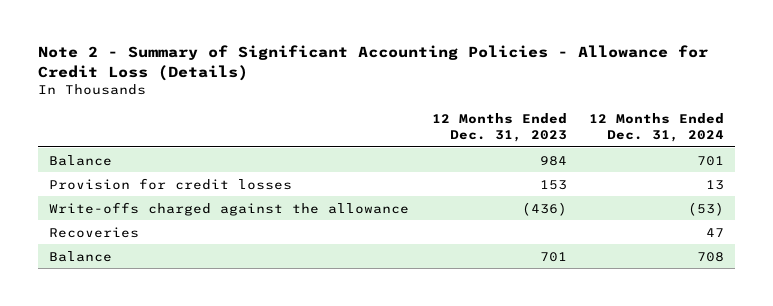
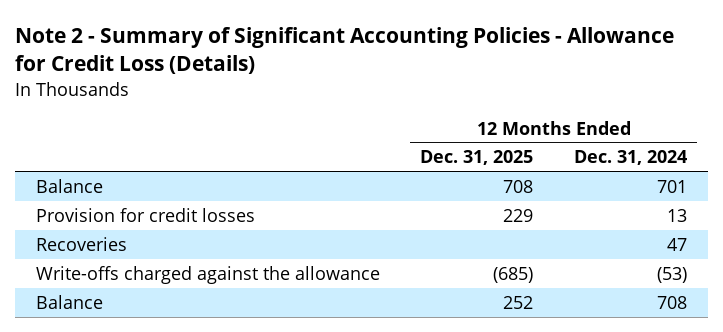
[431,113,567,142] 12 Months Ended Dec. 31, 2023 -> none
none -> [420,150,534,166] Dec. 31, 2025
[49,201,410,216] Write-offs charged against the allowance -> [35,265,380,284] Write-offs charged against the allowance

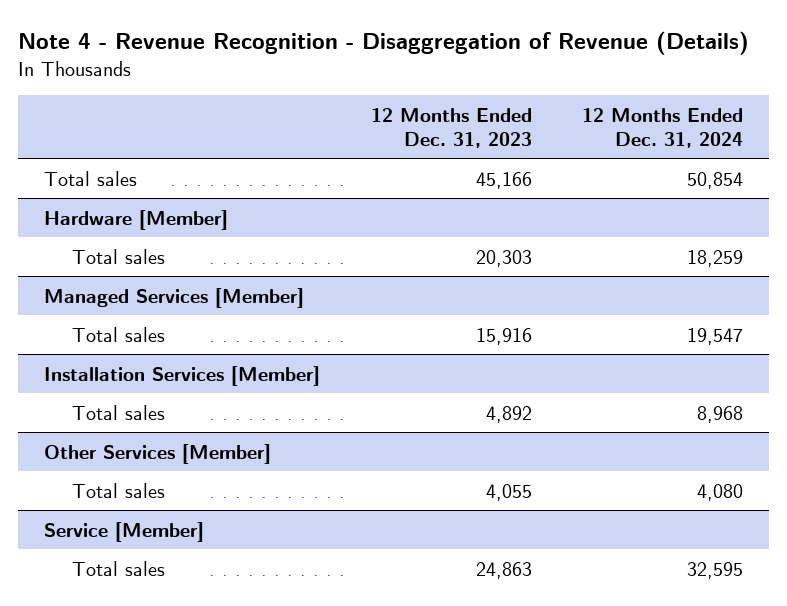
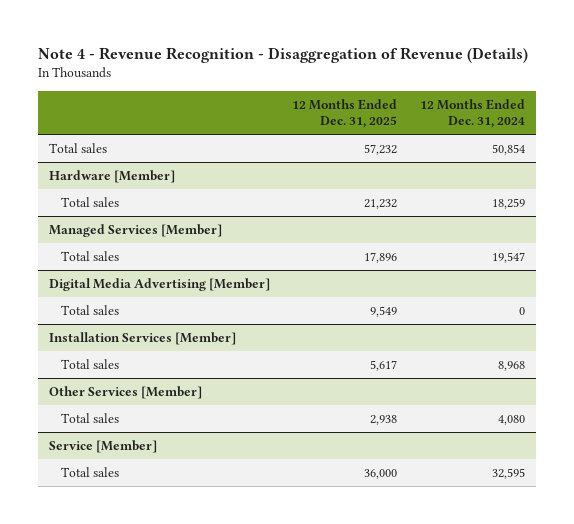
[370,107,532,148] 12 Months Ended Dec. 31, 2023 -> none
none -> [292,99,398,129] 12 Months Ended Dec. 31, 2025
none -> [48,277,270,291] Digital Media Advertising [Member]
none -> [60,304,119,315] Total sales

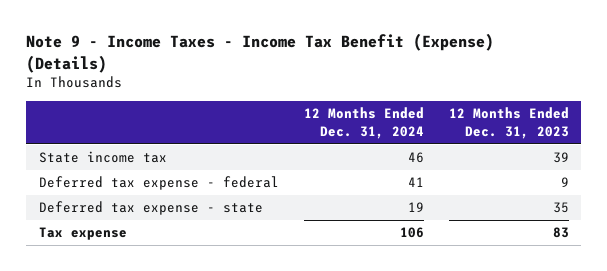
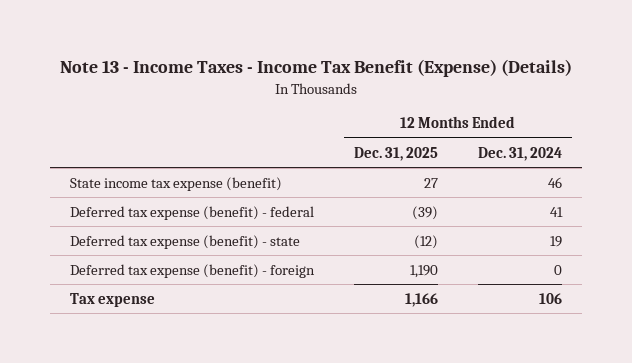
[25,33,494,73] Note 9 - Income Taxes - Income Tax Benefit (Expense) (Details) -> [59,59,572,78] Note 13 - Income Taxes - Income Tax Benefit (Expense) (Details)
[448,107,569,139] 12 Months Ended Dec. 31, 2023 -> none
none -> [353,146,438,161] Dec. 31, 2025
[38,151,167,164] State income tax -> [69,176,282,191] State income tax expense (benefit)
[38,176,279,191] Deferred tax expense - federal -> [69,205,314,220] Deferred tax expense (benefit) - federal
[38,201,263,216] Deferred tax expense - state -> [69,234,300,249] Deferred tax expense (benefit) - state
none -> [69,263,315,278] Deferred tax expense (benefit) - foreign

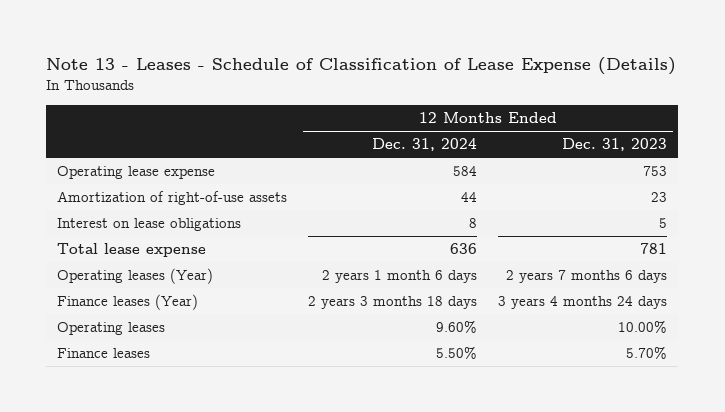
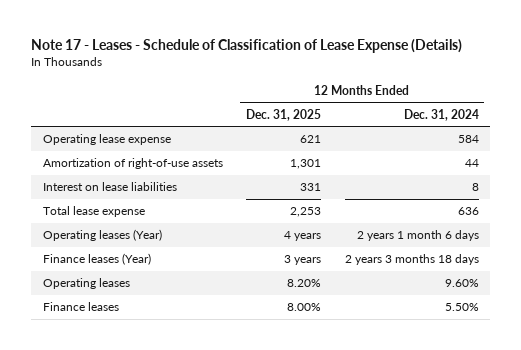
[46,56,677,75] Note 13 - Leases - Schedule of Classification of Lease Expense (Details) -> [31,38,463,53] Note 17 - Leases - Schedule of Classification of Lease Expense (Details)
[562,138,668,152] Dec. 31, 2023 -> none
none -> [246,108,322,121] Dec. 31, 2025
[57,218,242,232] Interest on lease obligations -> [42,182,177,192] Interest on lease liabilities

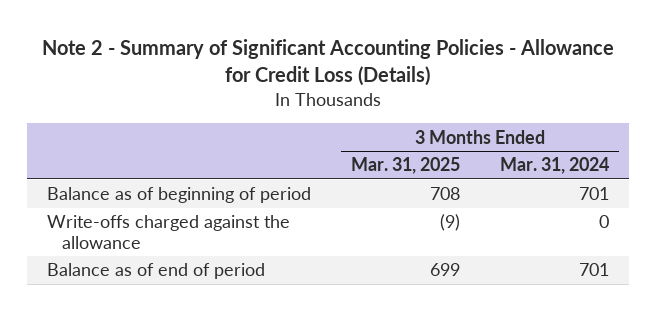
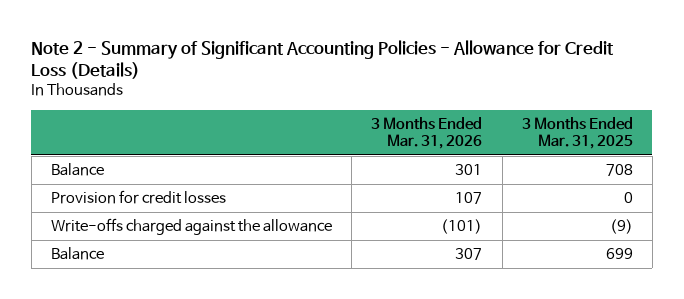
[499,157,609,175] Mar. 31, 2024 -> none
none -> [371,116,483,149] 3 Months Ended Mar. 31, 2026
[47,187,312,204] Balance as of beginning of period -> [51,163,105,177] Balance
none -> [51,190,227,205] Provision for credit losses
[47,263,266,280] Balance as of end of period -> [51,247,105,261] Balance

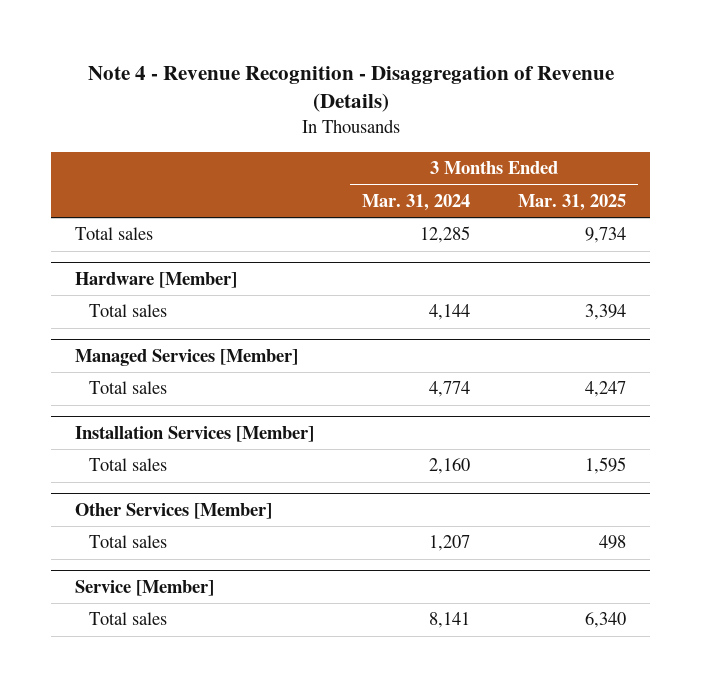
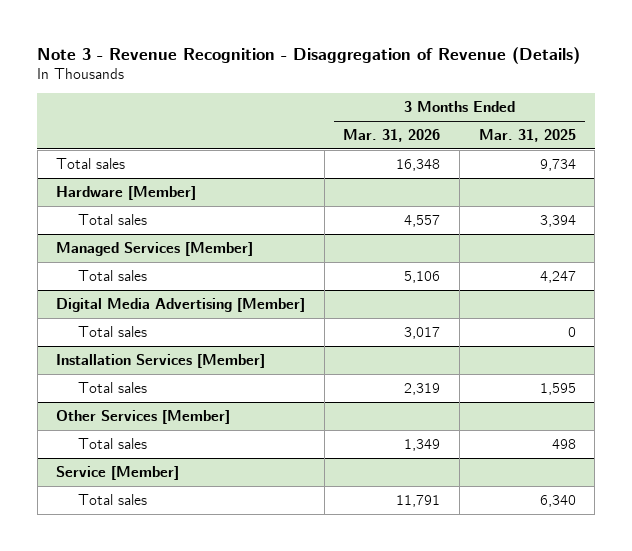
[87,65,614,113] Note 4 - Revenue Recognition - Disaggregation of Revenue (Details) -> [37,46,581,64] Note 3 - Revenue Recognition - Disaggregation of Revenue (Details)
[362,194,471,212] Mar. 31, 2024 -> none
none -> [343,128,441,142] Mar. 31, 2026
none -> [56,297,306,312] Digital Media Advertising [Member]
none -> [78,325,148,337] Total sales

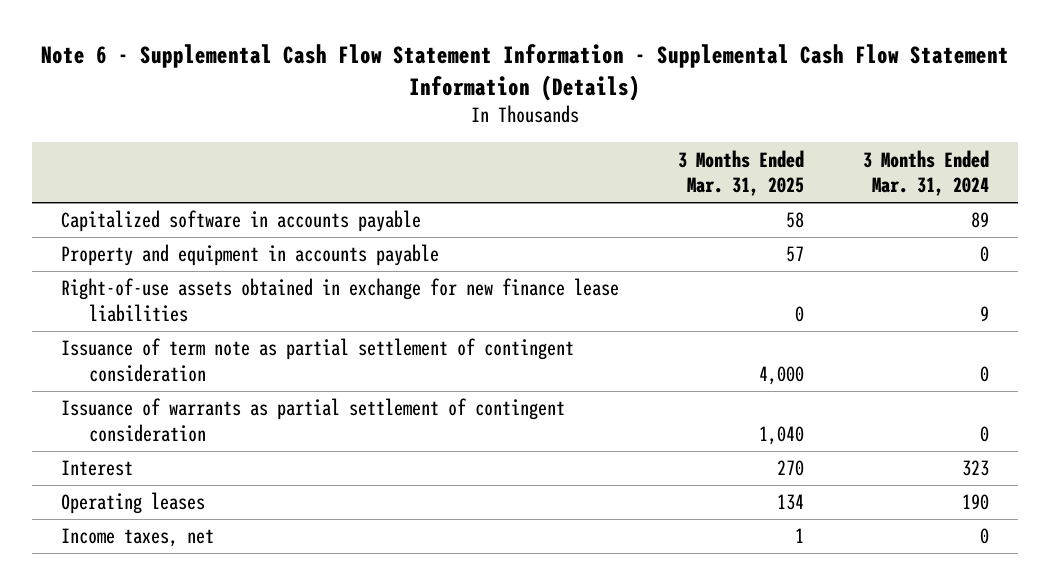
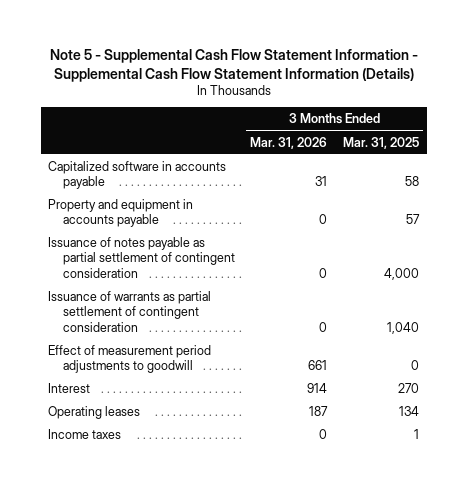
[41,44,1010,101] Note 6 - Supplemental Cash Flow Statement Information - Supplemental Cash Flow Statement Information (Details) -> [49,48,418,82] Note 5 - Supplemental Cash Flow Statement Information - Supplemental Cash Flow Statement Information (Details)
[862,149,989,197] 3 Months Ended Mar. 31, 2024 -> none
none -> [250,136,328,149] Mar. 31, 2026
[61,278,620,322] Right-of-use assets obtained in exchange for new finance lease liabilities -> none
[61,338,575,382] Issuance of term note as partial settlement of contingent consideration -> [48,237,235,278] Issuance of notes payable as partial settlement of contingent consideration
none -> [48,345,212,374] Effect of measurement period adjustments to goodwill
[61,528,215,548] Income taxes, net -> [48,429,122,440] Income taxes

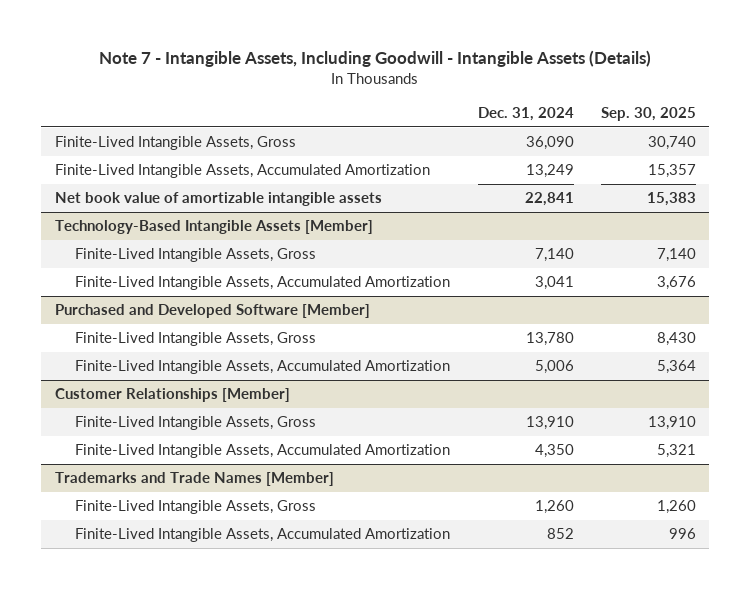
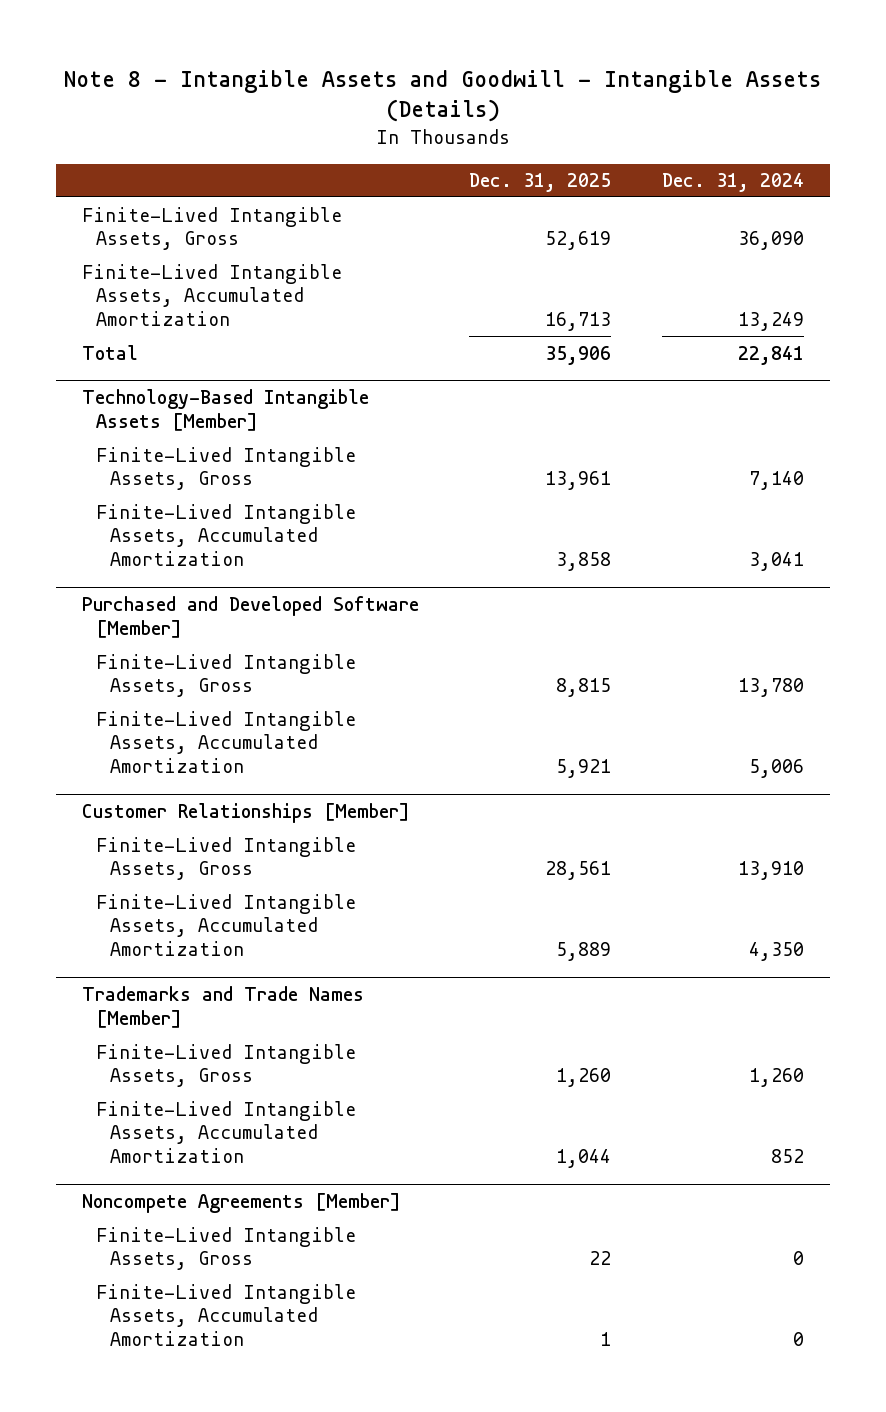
[99,50,652,68] Note 7 - Intangible Assets, Including Goodwill - Intangible Assets (Details) -> [63,69,821,123] Note 8 - Intangible Assets and Goodwill - Intangible Assets (Details)
[600,106,696,121] Sep. 30, 2025 -> none
none -> [469,173,612,193] Dec. 31, 2025
[54,192,382,207] Net book value of amortizable intangible assets -> [81,344,138,360] Total
none -> [81,1193,401,1214] Noncompete Agreements [Member]
none -> [95,1226,356,1271] Finite-Lived Intangible Assets, Gross
none -> [95,1283,356,1346] Finite-Lived Intangible Assets, Accumulated Amortization

